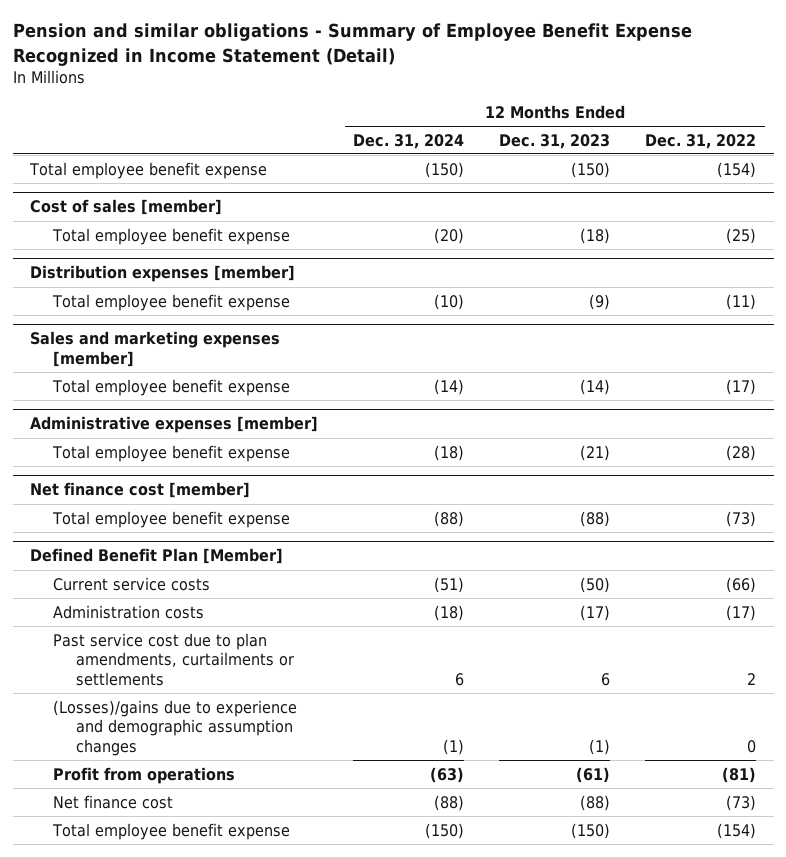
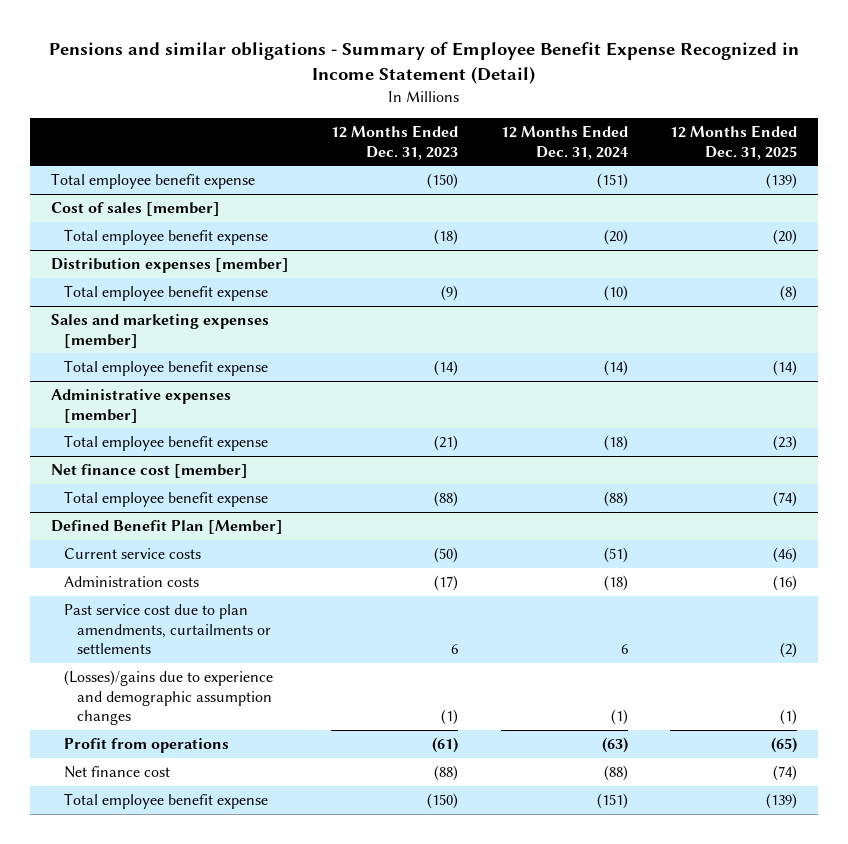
[12,23,692,66] Pension and similar obligations - Summary of Employee Benefit Expense Recognized in Income Statement (Detail) -> [48,42,799,85] Pensions and similar obligations - Summary of Employee Benefit Expense Recognized in Income Statement (Detail)
[645,133,757,149] Dec. 31, 2022 -> none
none -> [669,125,797,160] 12 Months Ended Dec. 31, 2025
[425,161,465,178] (150) -> [596,173,628,190] (151)
[425,822,465,839] (150) -> [596,793,628,810] (151)

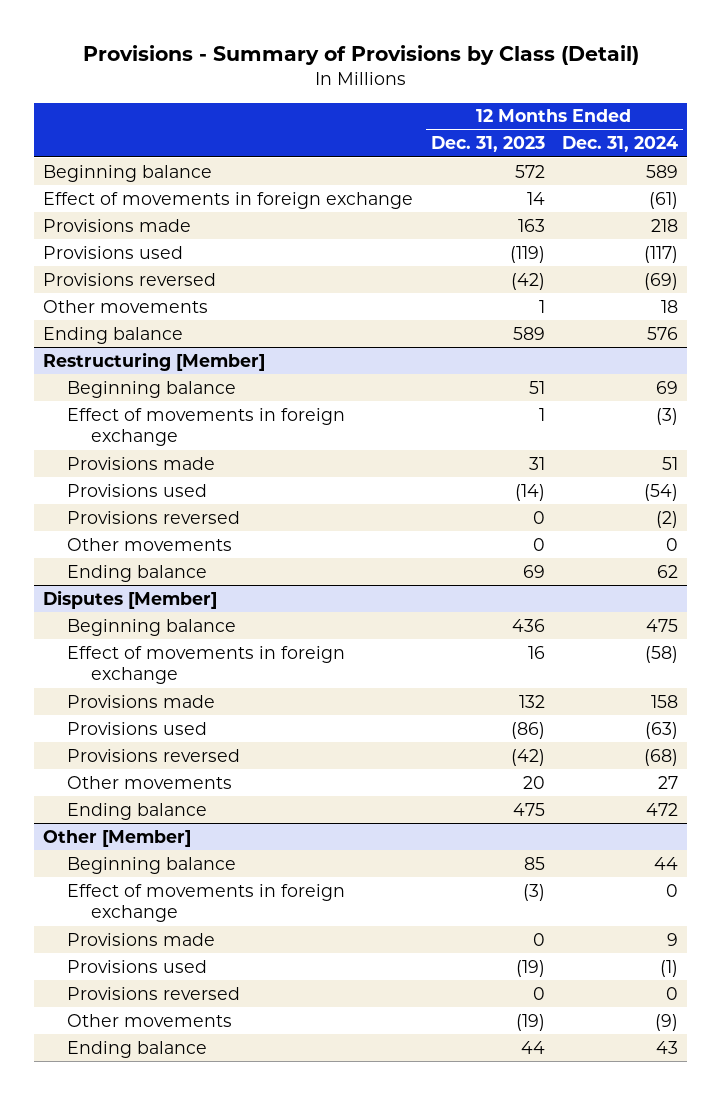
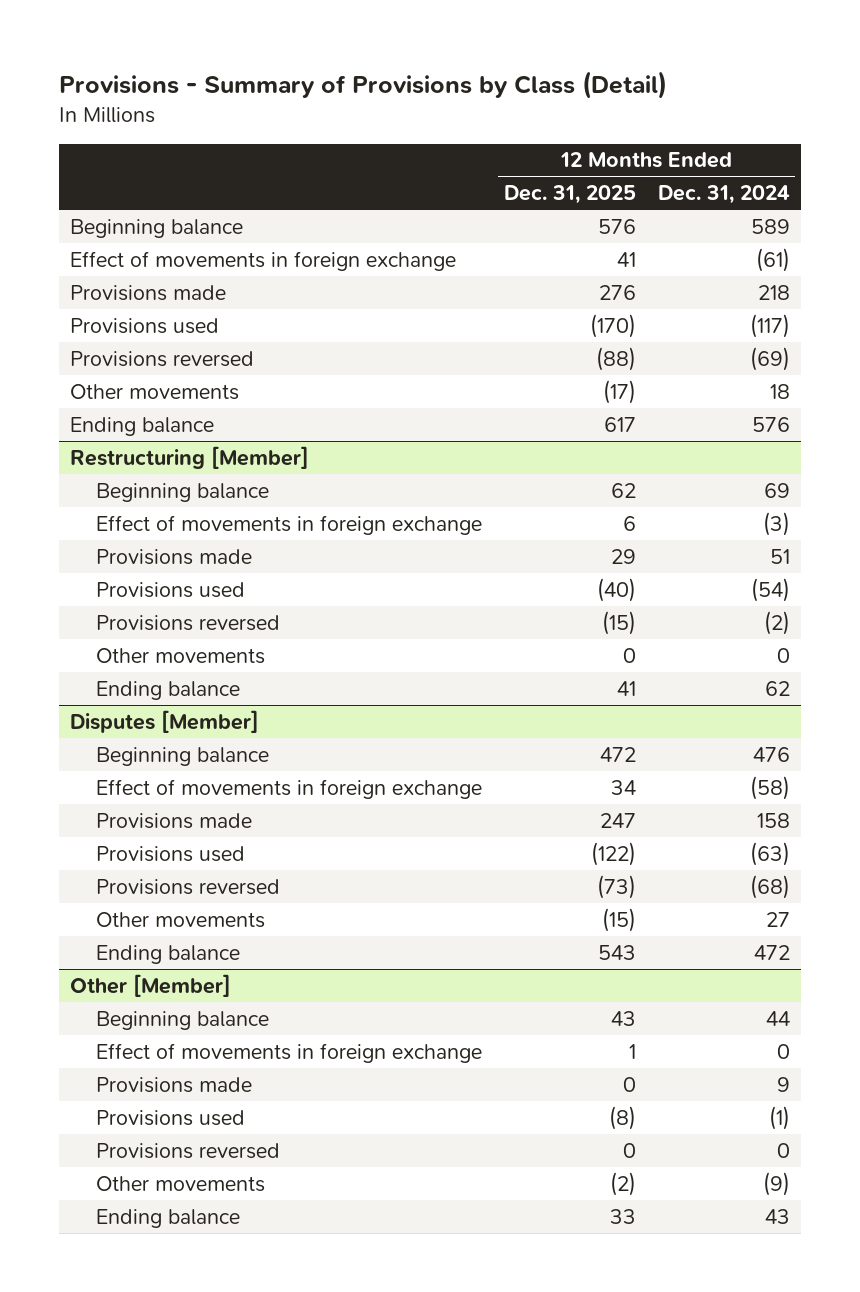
[430,136,545,153] Dec. 31, 2023 -> none
none -> [503,185,636,205] Dec. 31, 2025
[646,618,679,632] 475 -> [752,746,790,762] 476

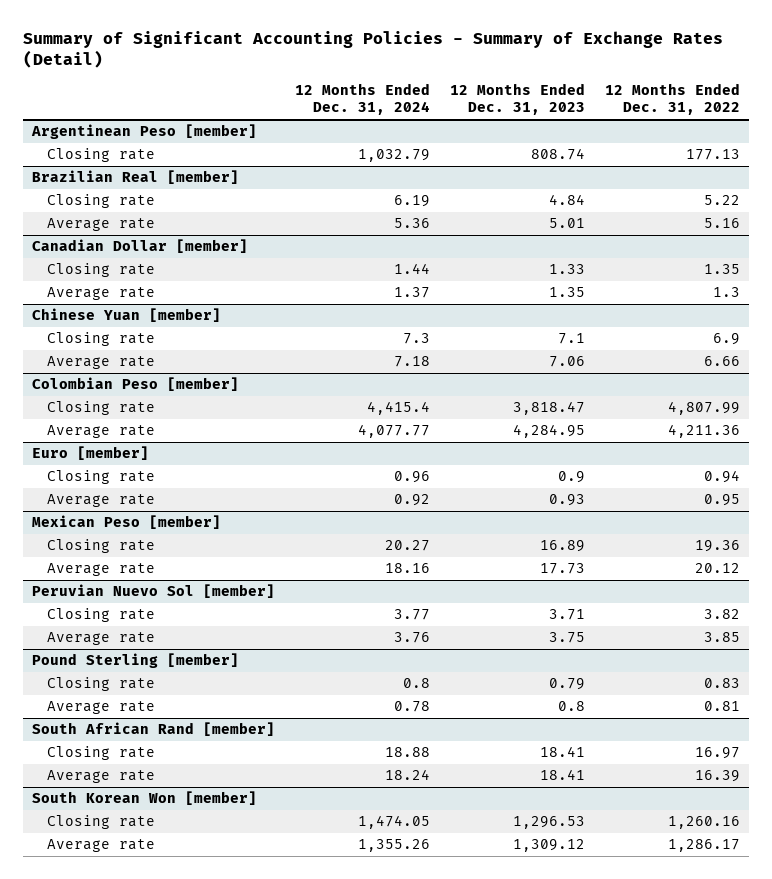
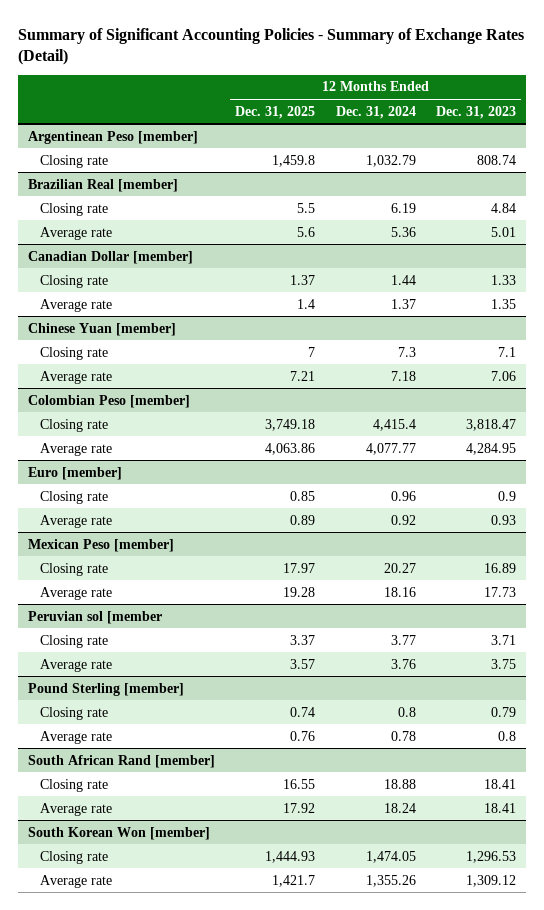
[604,83,740,116] 12 Months Ended Dec. 31, 2022 -> none
none -> [235,105,316,119] Dec. 31, 2025
[32,584,276,599] Peruvian Nuevo Sol [member] -> [28,610,163,624] Peruvian sol [member

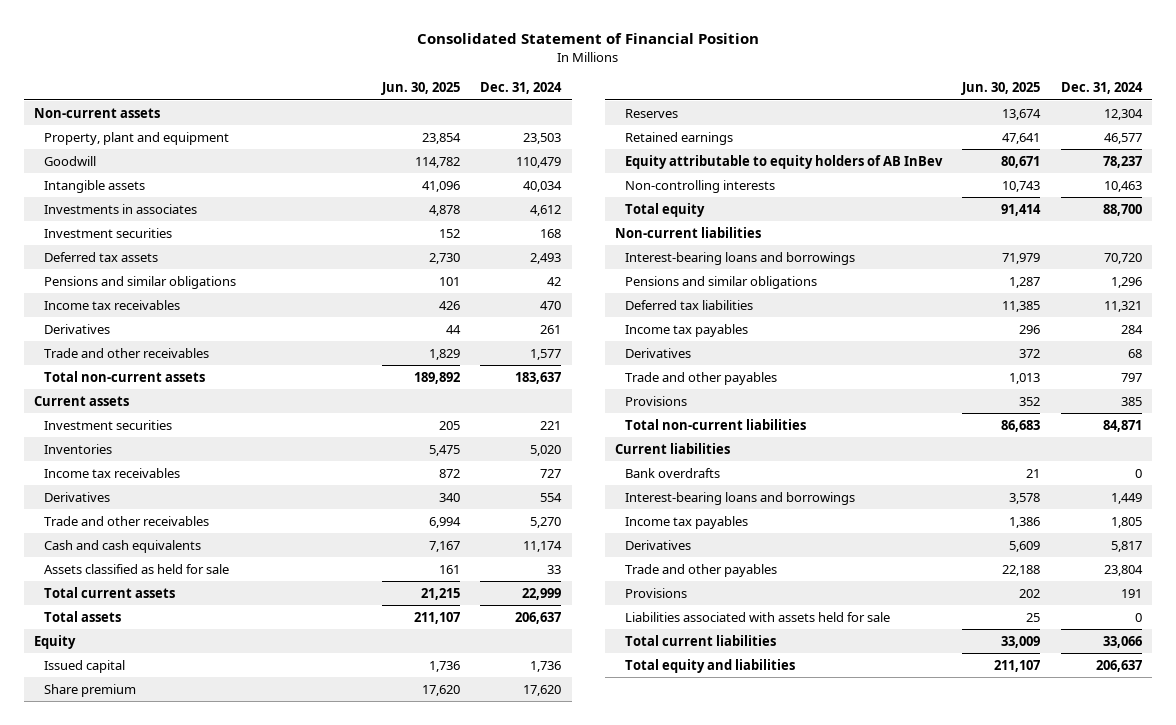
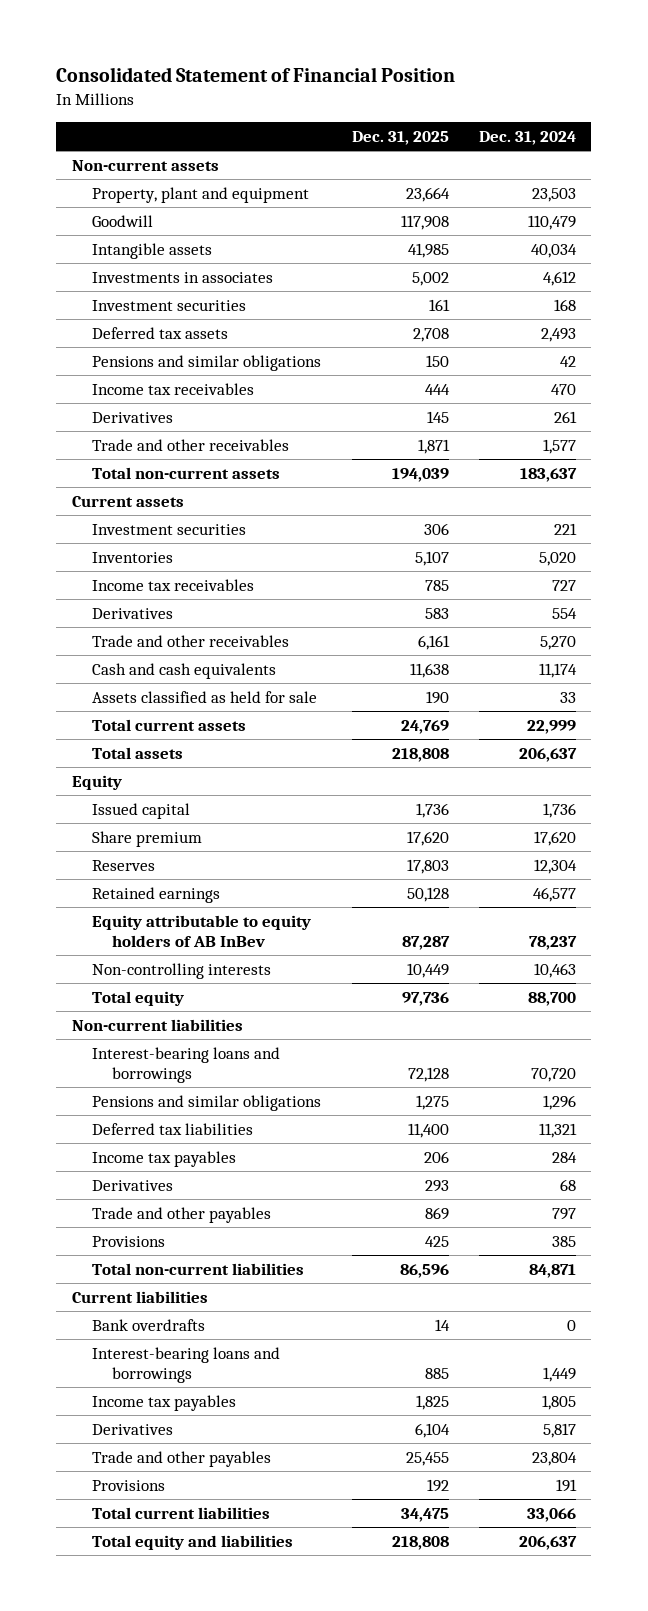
[380,82,460,96] Jun. 30, 2025 -> none
none -> [351,130,449,145] Dec. 31, 2025
[624,612,890,623] Liabilities associated with assets held for sale -> none

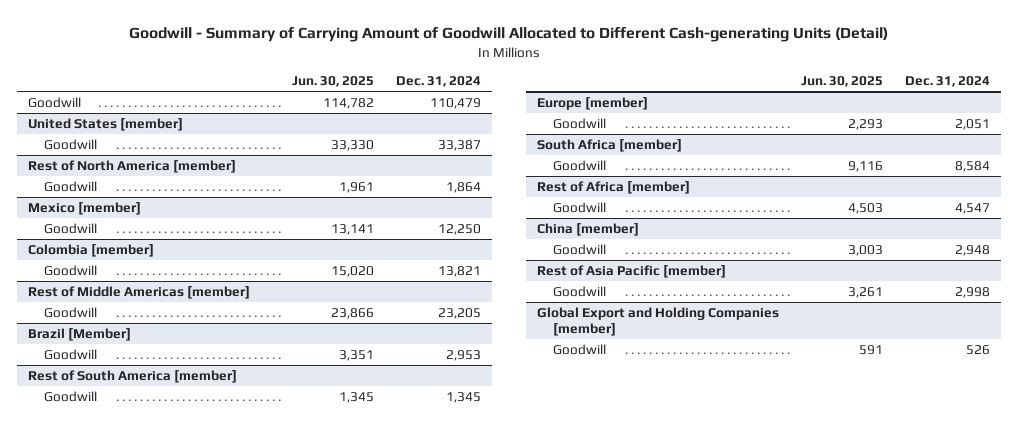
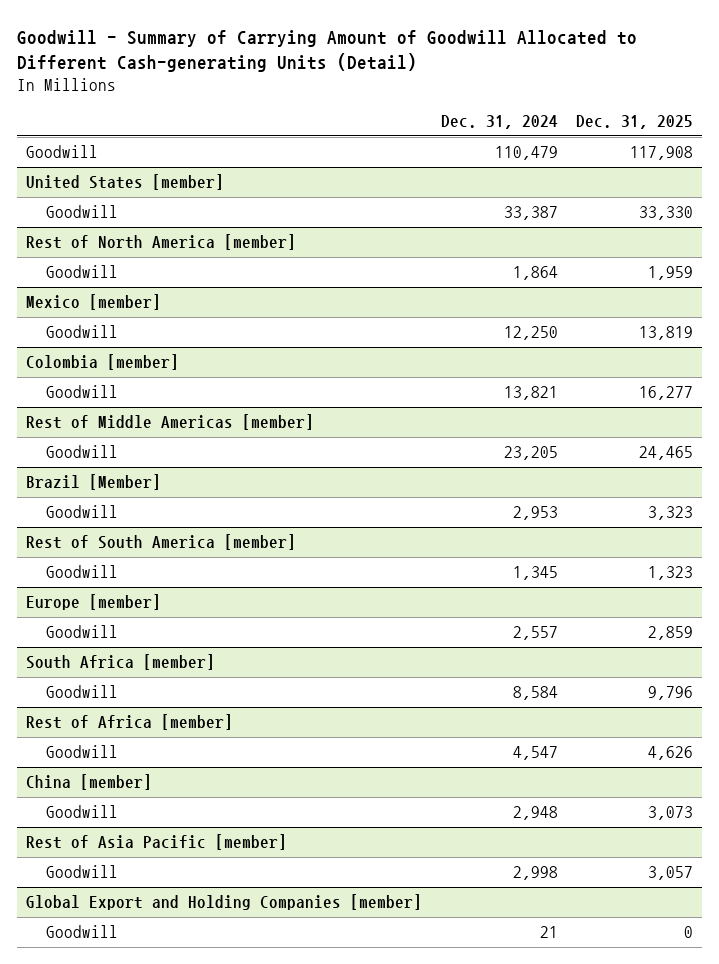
[291,76,374,88] Jun. 30, 2025 -> none
none -> [576,115,694,130] Dec. 31, 2025
[954,118,990,130] 2,051 -> [512,626,558,641] 2,557
[965,344,990,355] 526 -> [539,926,558,939] 21

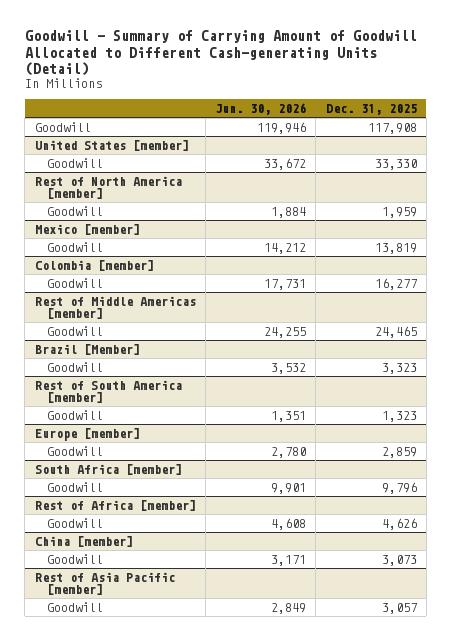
[440,115,558,130] Dec. 31, 2024 -> none
none -> [215,102,307,115] Jun. 30, 2026
[26,894,423,911] Global Export and Holding Companies [member] -> none
[46,925,119,939] Goodwill -> none

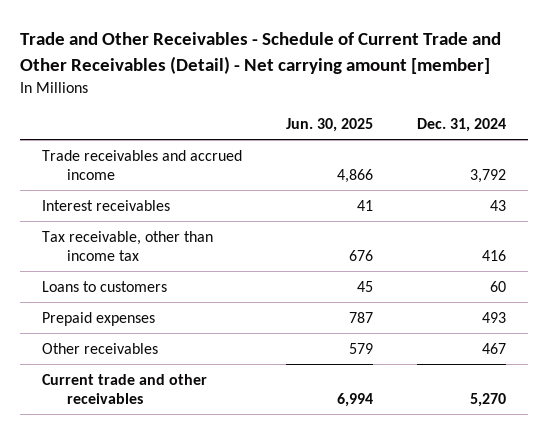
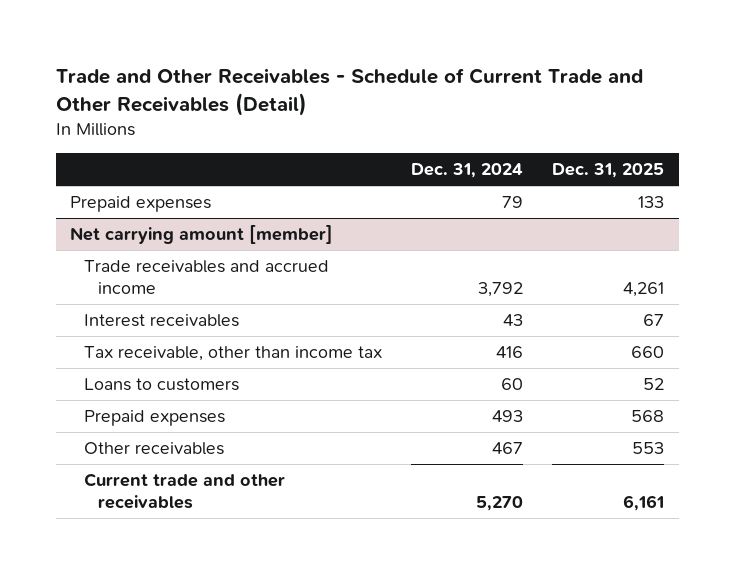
[20,32,502,74] Trade and Other Receivables - Schedule of Current Trade and Other Receivables (Detail) - Net carrying amount [member] -> [55,68,643,117] Trade and Other Receivables - Schedule of Current Trade and Other Receivables (Detail)
[285,118,373,133] Jun. 30, 2025 -> none
none -> [552,162,665,178] Dec. 31, 2025
none -> [70,196,212,213] Prepaid expenses
none -> [70,225,334,245] Net carrying amount [member]

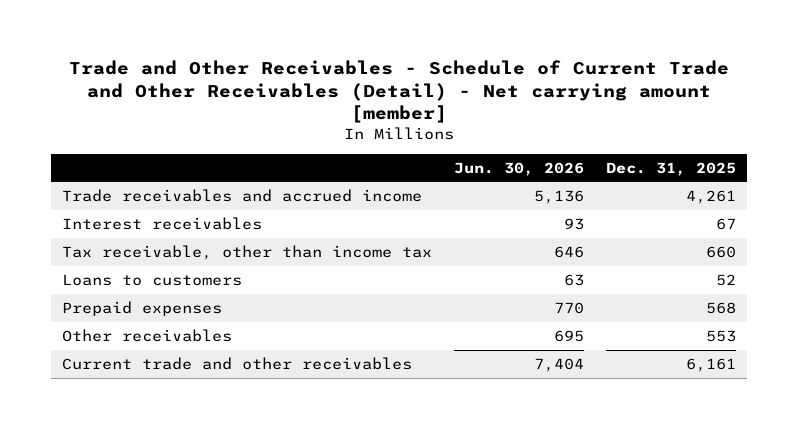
[55,68,643,117] Trade and Other Receivables - Schedule of Current Trade and Other Receivables (Detail) -> [68,59,729,124] Trade and Other Receivables - Schedule of Current Trade and Other Receivables (Detail) - Net carrying amount [member]
[411,162,524,178] Dec. 31, 2024 -> none
none -> [453,161,584,176] Jun. 30, 2026
[70,196,212,213] Prepaid expenses -> none
[70,225,334,245] Net carrying amount [member] -> none

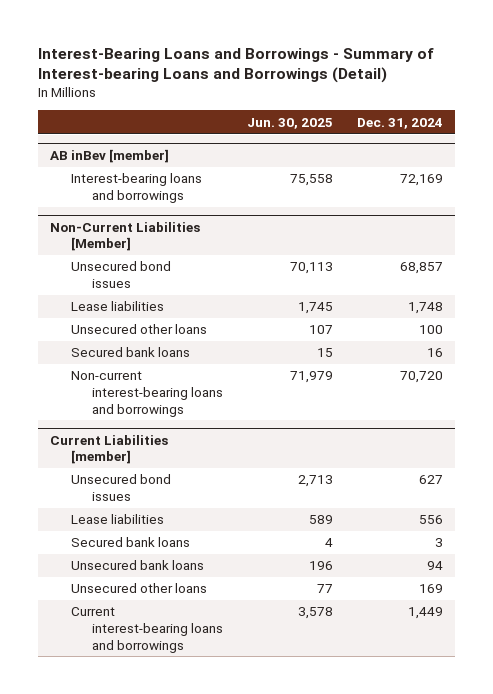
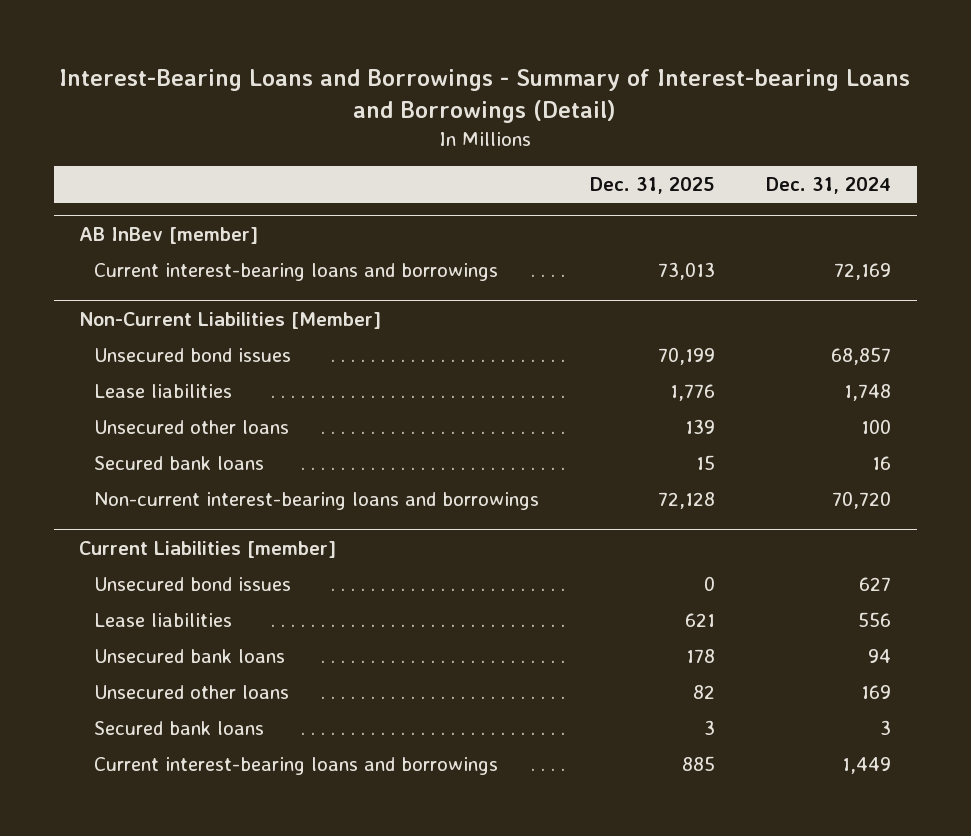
[246,117,333,129] Jun. 30, 2025 -> none
none -> [590,177,716,195] Dec. 31, 2025
[49,148,169,163] AB inBev [member] -> [79,227,259,245] AB InBev [member]
[70,173,202,203] Interest-bearing loans and borrowings -> [94,263,499,282] Current interest-bearing loans and borrowings
[70,537,190,548] Secured bank loans -> [94,721,265,736] Secured bank loans

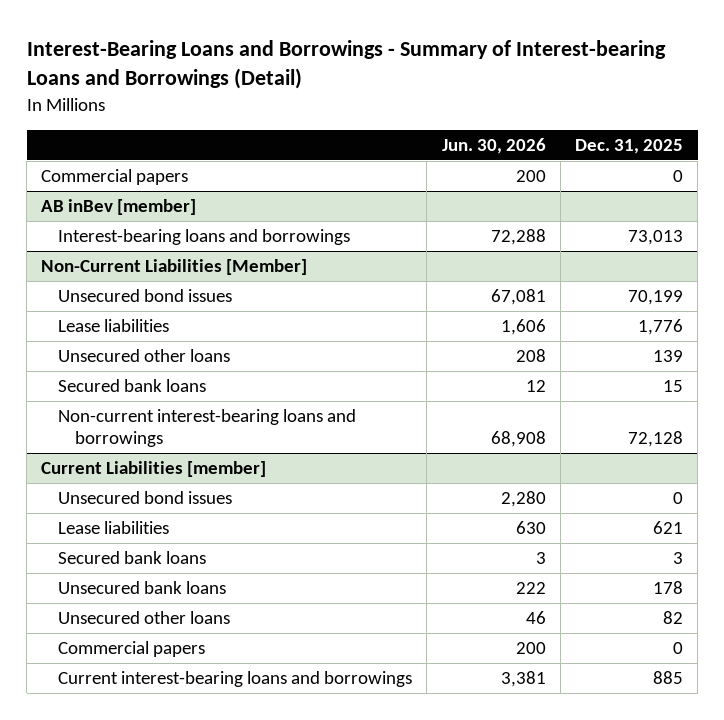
[766,177,892,195] Dec. 31, 2024 -> none
none -> [441,137,546,154] Jun. 30, 2026
none -> [41,168,189,185] Commercial papers
[79,227,259,245] AB InBev [member] -> [41,198,197,215] AB inBev [member]
[94,263,499,282] Current interest-bearing loans and borrowings -> [58,228,351,245] Interest-bearing loans and borrowings
[94,721,265,736] Secured bank loans -> [58,550,207,564] Secured bank loans
none -> [58,640,206,657] Commercial papers

